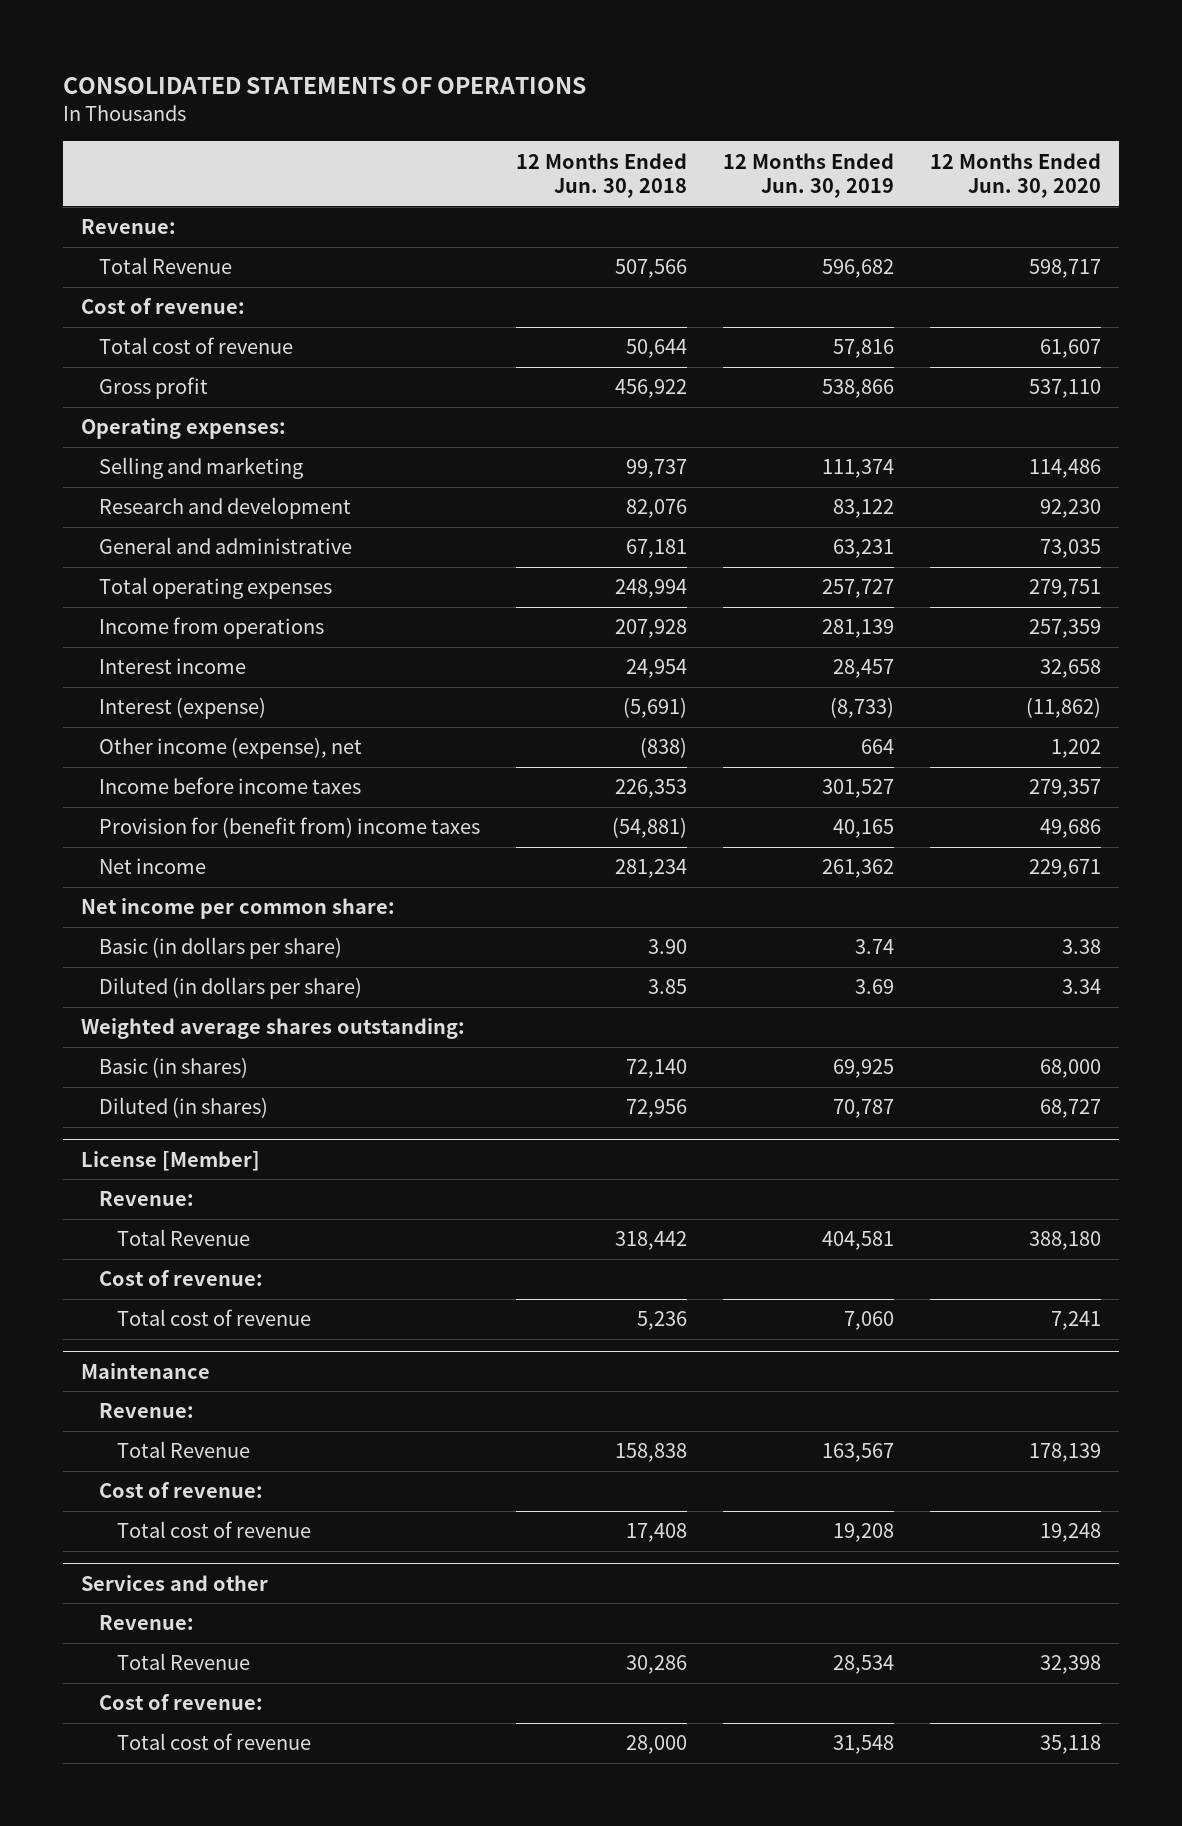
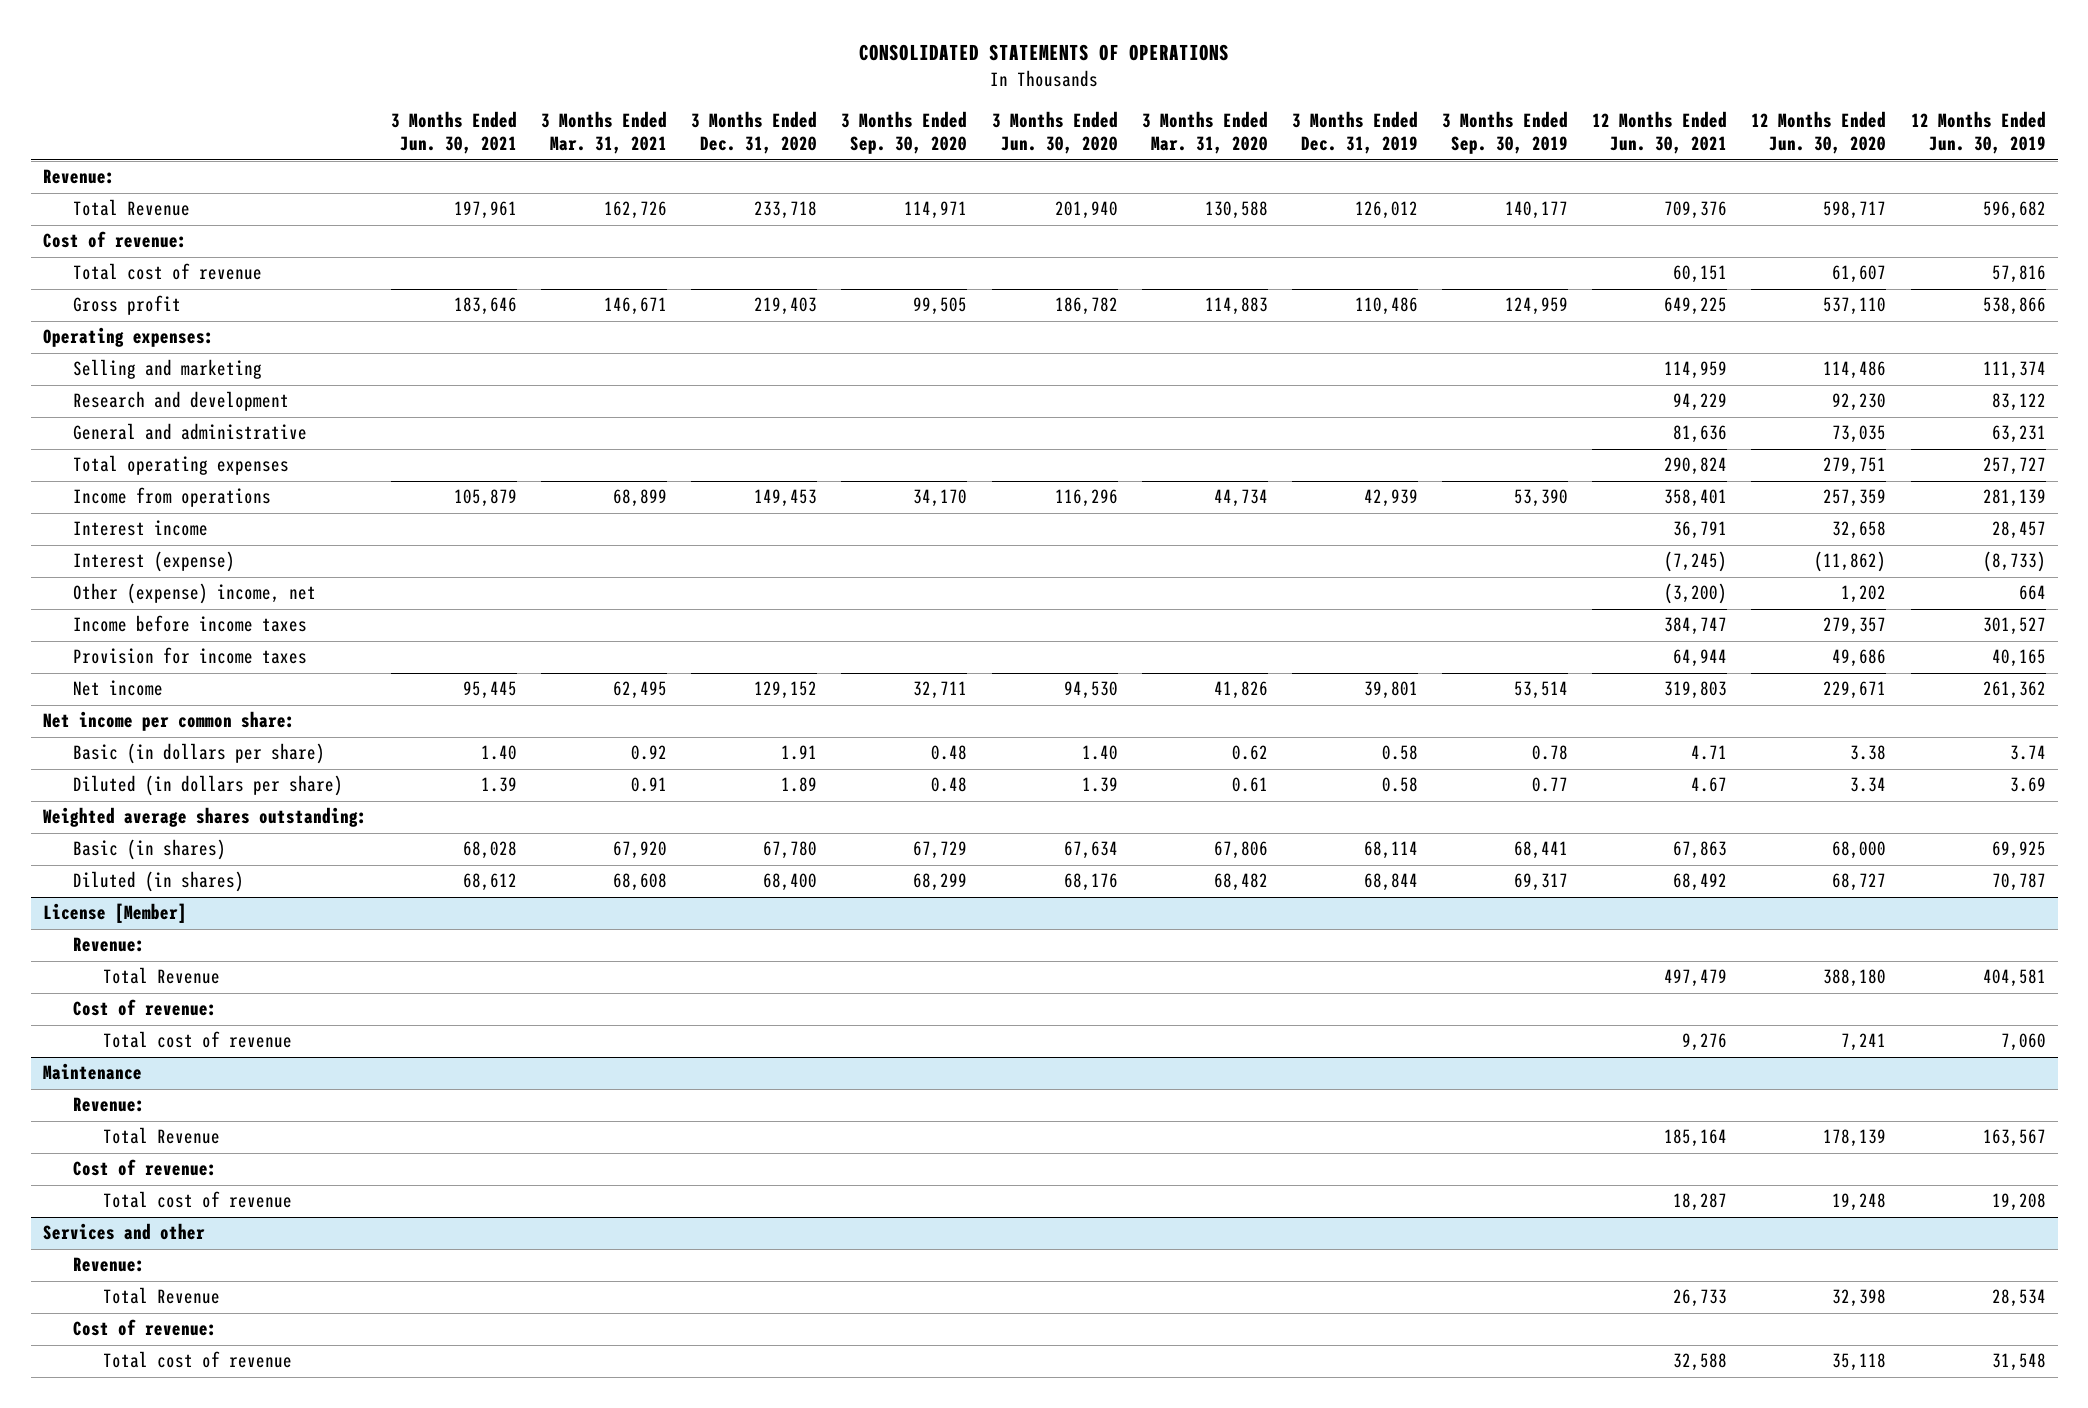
[516,152,688,198] 12 Months Ended Jun. 30, 2018 -> none
none -> [390,110,517,155] 3 Months Ended Jun. 30, 2021
none -> [541,110,668,155] 3 Months Ended Mar. 31, 2021
none -> [691,110,818,155] 3 Months Ended Dec. 31, 2020
none -> [841,110,968,155] 3 Months Ended Sep. 30, 2020
none -> [991,110,1118,155] 3 Months Ended Jun. 30, 2020
none -> [1141,110,1268,155] 3 Months Ended Mar. 31, 2020
none -> [1291,110,1418,155] 3 Months Ended Dec. 31, 2019
none -> [1442,110,1569,155] 3 Months Ended Sep. 30, 2019
none -> [1592,110,1728,155] 12 Months Ended Jun. 30, 2021
[98,737,362,760] Other income (expense), net -> [72,583,316,605] Other (expense) income, net
[98,817,480,839] Provision for (benefit from) income taxes -> [72,647,307,665] Provision for income taxes

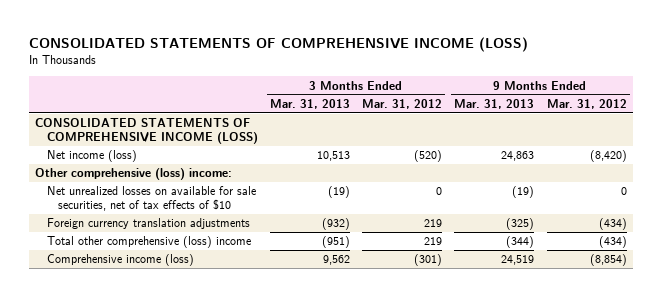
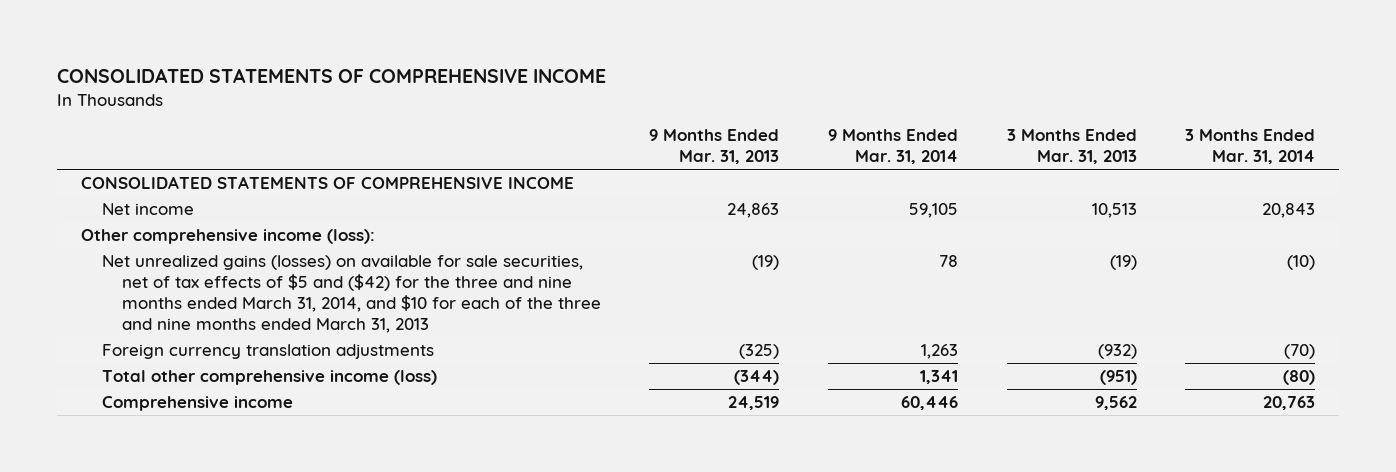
[29,36,529,52] CONSOLIDATED STATEMENTS OF COMPREHENSIVE INCOME (LOSS) -> [57,68,607,84] CONSOLIDATED STATEMENTS OF COMPREHENSIVE INCOME
[362,98,443,109] Mar. 31, 2012 -> none
[546,98,627,109] Mar. 31, 2012 -> none
none -> [827,129,958,165] 9 Months Ended Mar. 31, 2014
none -> [1185,129,1316,165] 3 Months Ended Mar. 31, 2014
[35,118,258,145] CONSOLIDATED STATEMENTS OF COMPREHENSIVE INCOME (LOSS) -> [81,175,575,189] CONSOLIDATED STATEMENTS OF COMPREHENSIVE INCOME
[46,150,137,163] Net income (loss) -> [101,202,194,215] Net income
[35,168,233,181] Other comprehensive (loss) income: -> [81,228,376,244] Other comprehensive income (loss):
[46,186,256,212] Net unrealized losses on available for sale securities, net of tax effects of $10 -> [101,254,601,334] Net unrealized gains (losses) on available for sale securities, net of tax effects of $5 and ($42) for the three and nine months ended March 31, 2014, and $10 for each of the three and nine months ended March 31, 2013
[46,236,251,249] Total other comprehensive (loss) income -> [101,369,437,385] Total other comprehensive income (loss)
[46,254,194,267] Comprehensive income (loss) -> [101,395,293,411] Comprehensive income

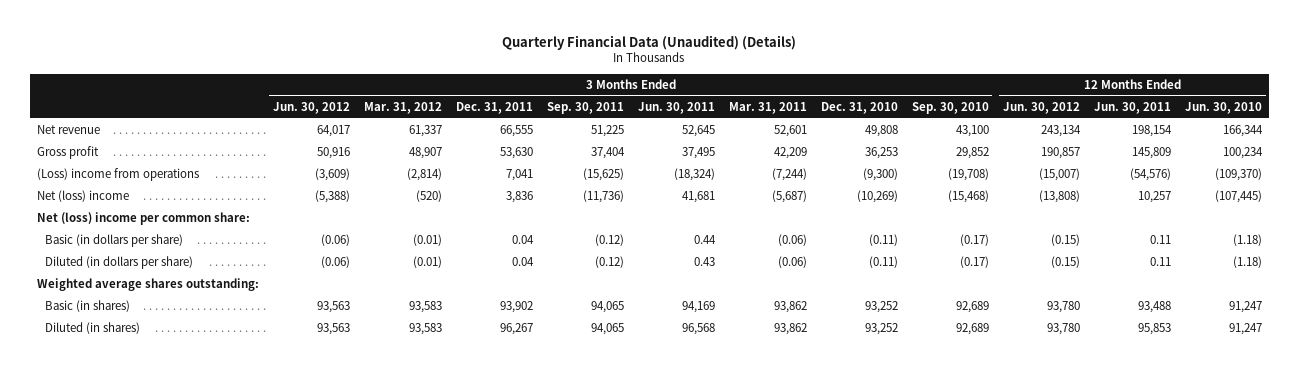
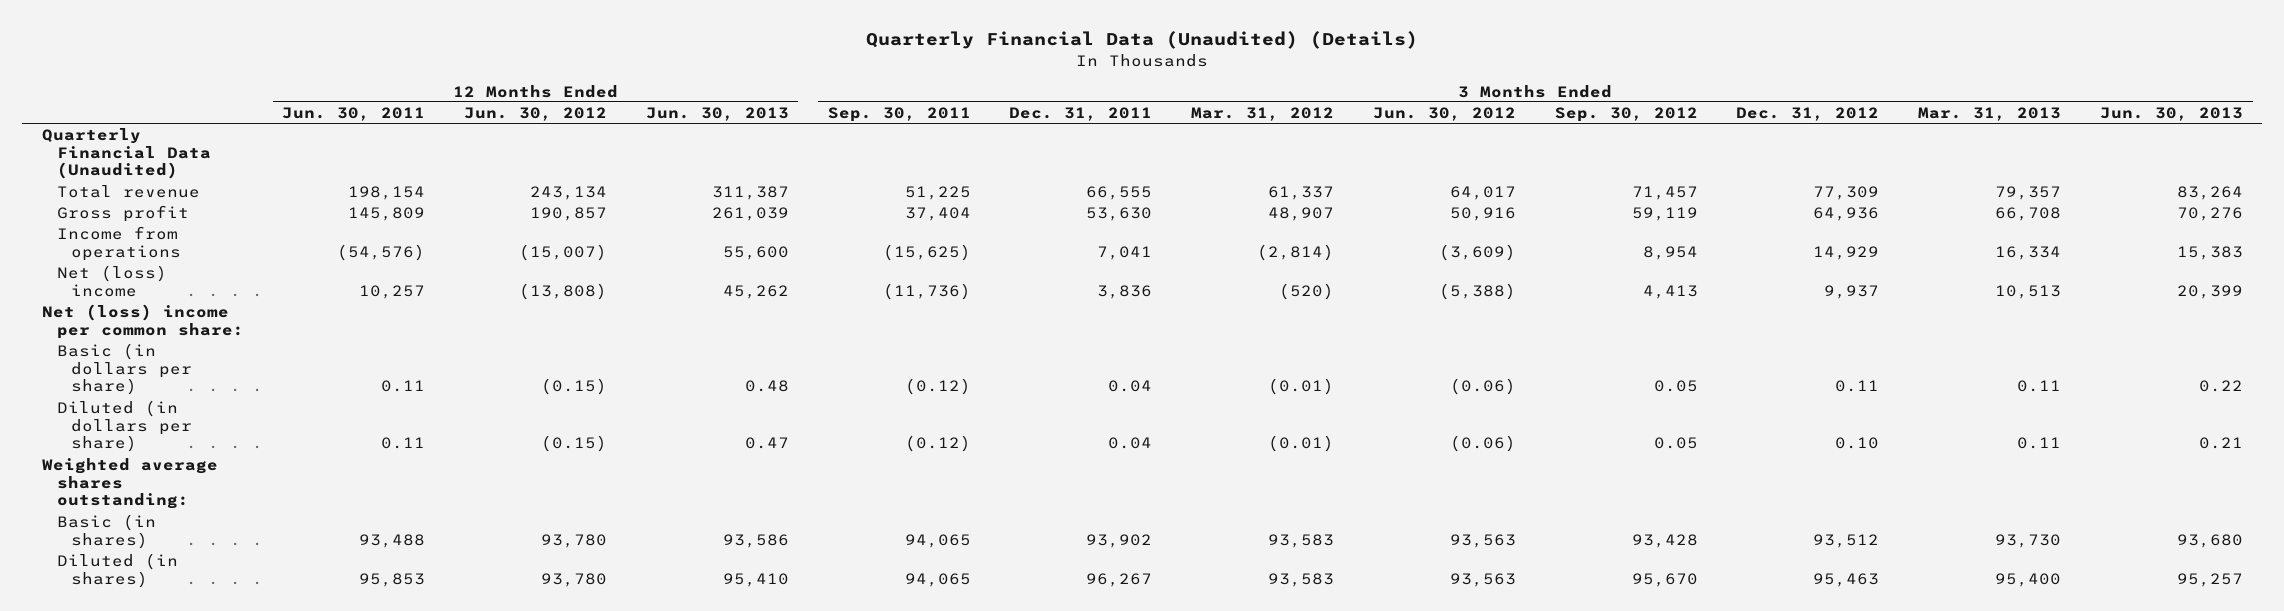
[637,101,715,114] Jun. 30, 2011 -> none
[728,101,807,114] Mar. 31, 2011 -> none
[820,101,898,114] Dec. 31, 2010 -> none
[911,101,989,114] Sep. 30, 2010 -> none
[1185,101,1263,114] Jun. 30, 2010 -> none
none -> [645,106,789,121] Jun. 30, 2013
none -> [1554,106,1698,122] Sep. 30, 2012
none -> [1736,106,1880,121] Dec. 31, 2012
none -> [1918,106,2062,121] Mar. 31, 2013
none -> [2099,106,2243,121] Jun. 30, 2013
none -> [41,127,211,180] Quarterly Financial Data (Unaudited)
[36,125,100,135] Net revenue -> [56,184,200,198] Total revenue
[36,168,199,182] (Loss) income from operations -> [56,225,182,261] Income from operations

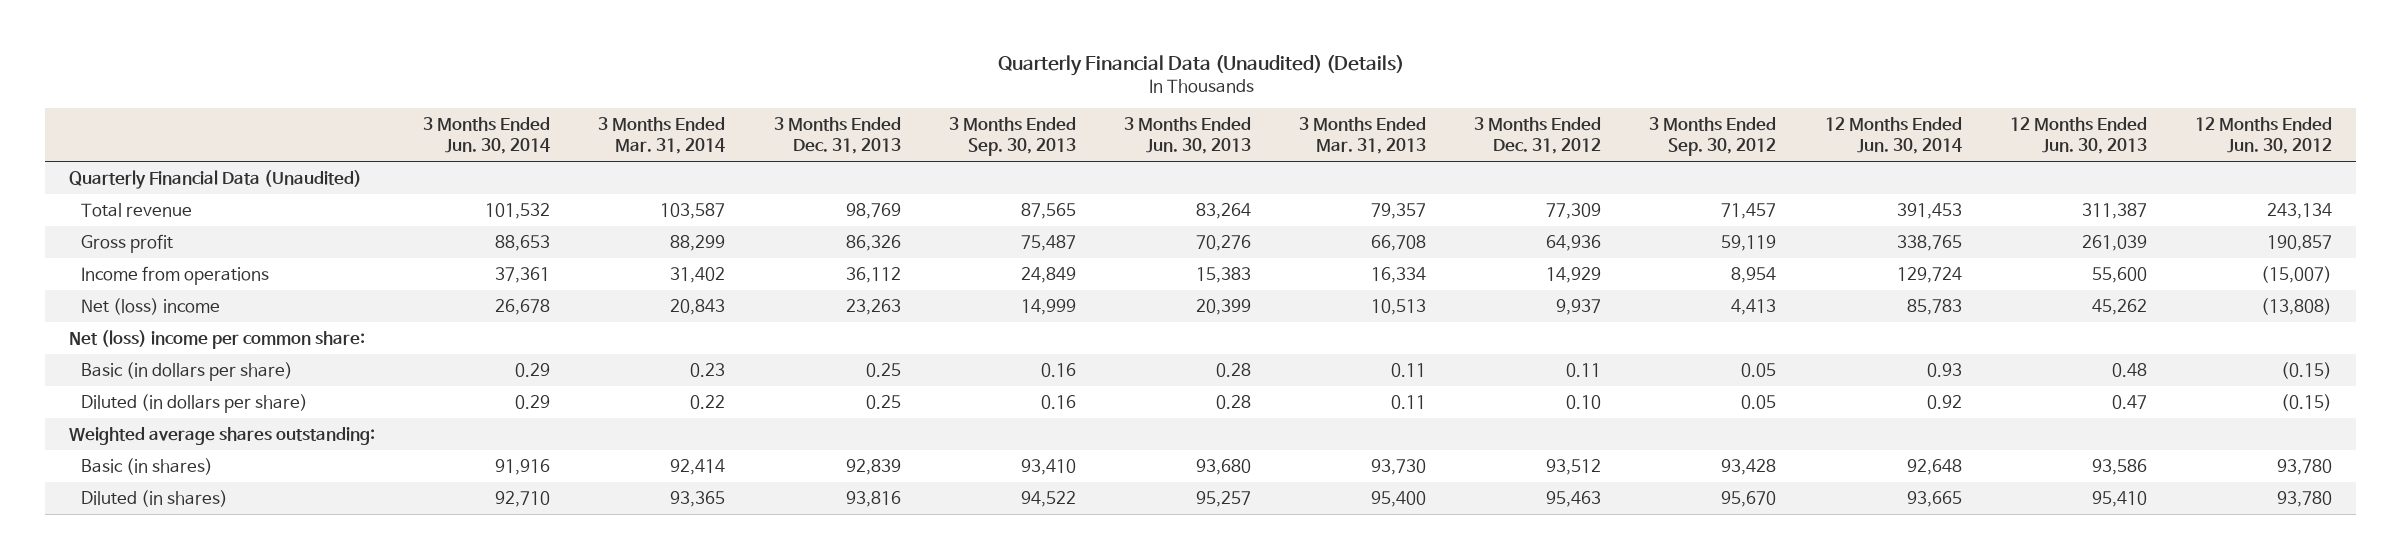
[282,106,426,121] Jun. 30, 2011 -> none
[827,106,971,122] Sep. 30, 2011 -> none
[1009,106,1153,121] Dec. 31, 2011 -> none
[1191,106,1335,121] Mar. 31, 2012 -> none
[1372,106,1516,121] Jun. 30, 2012 -> none
none -> [423,117,551,155] 3 Months Ended Jun. 30, 2014
none -> [598,117,726,155] 3 Months Ended Mar. 31, 2014
none -> [773,117,901,155] 3 Months Ended Dec. 31, 2013
none -> [948,117,1076,157] 3 Months Ended Sep. 30, 2013
none -> [1824,117,1962,155] 12 Months Ended Jun. 30, 2014
[2198,380,2243,393] 0.22 -> [1215,362,1251,377] 0.28
[2198,437,2243,450] 0.21 -> [1215,394,1251,409] 0.28

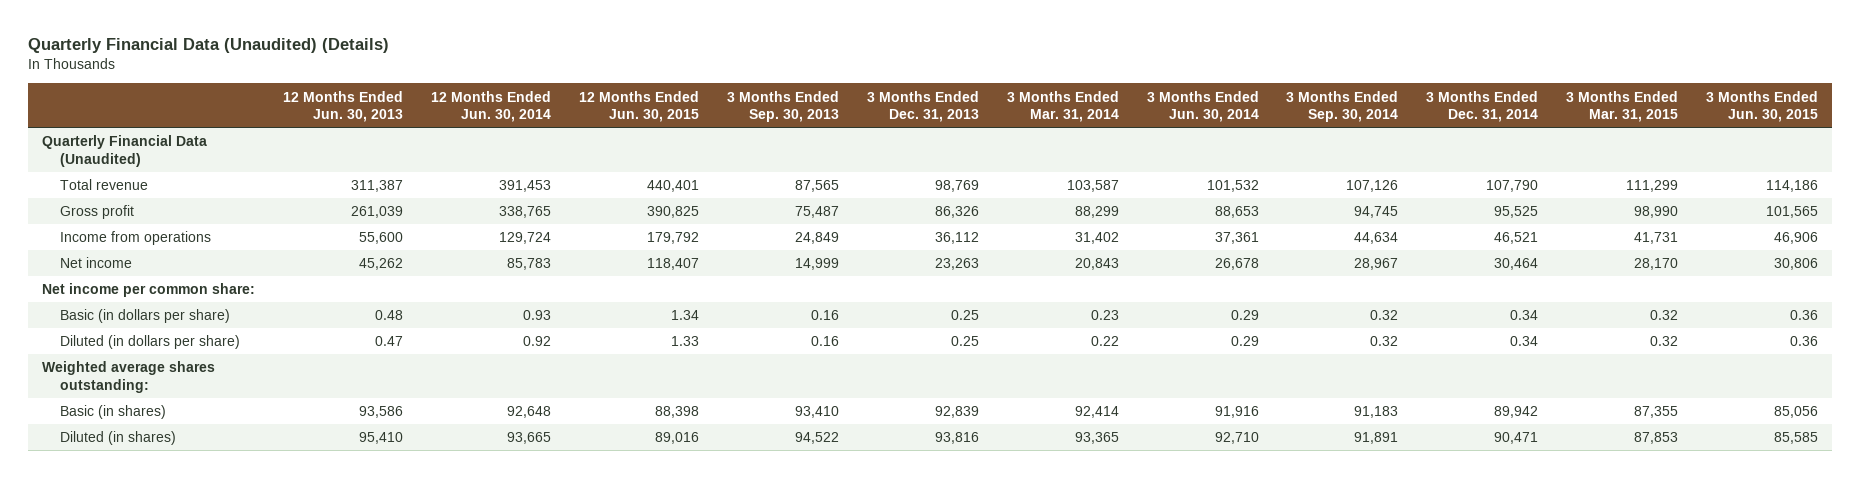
[1123,117,1251,155] 3 Months Ended Jun. 30, 2013 -> none
[1299,117,1427,155] 3 Months Ended Mar. 31, 2013 -> none
[1474,117,1602,155] 3 Months Ended Dec. 31, 2012 -> none
[1649,117,1777,157] 3 Months Ended Sep. 30, 2012 -> none
[2194,117,2332,155] 12 Months Ended Jun. 30, 2012 -> none
none -> [578,90,699,123] 12 Months Ended Jun. 30, 2015
none -> [1286,90,1399,123] 3 Months Ended Sep. 30, 2014
none -> [1426,90,1539,123] 3 Months Ended Dec. 31, 2014
none -> [1566,90,1679,123] 3 Months Ended Mar. 31, 2015
none -> [1706,90,1819,123] 3 Months Ended Jun. 30, 2015
[81,297,221,315] Net (loss) income -> [60,257,133,269] Net income
[69,329,366,349] Net (loss) income per common share: -> [42,283,256,298] Net income per common share:

